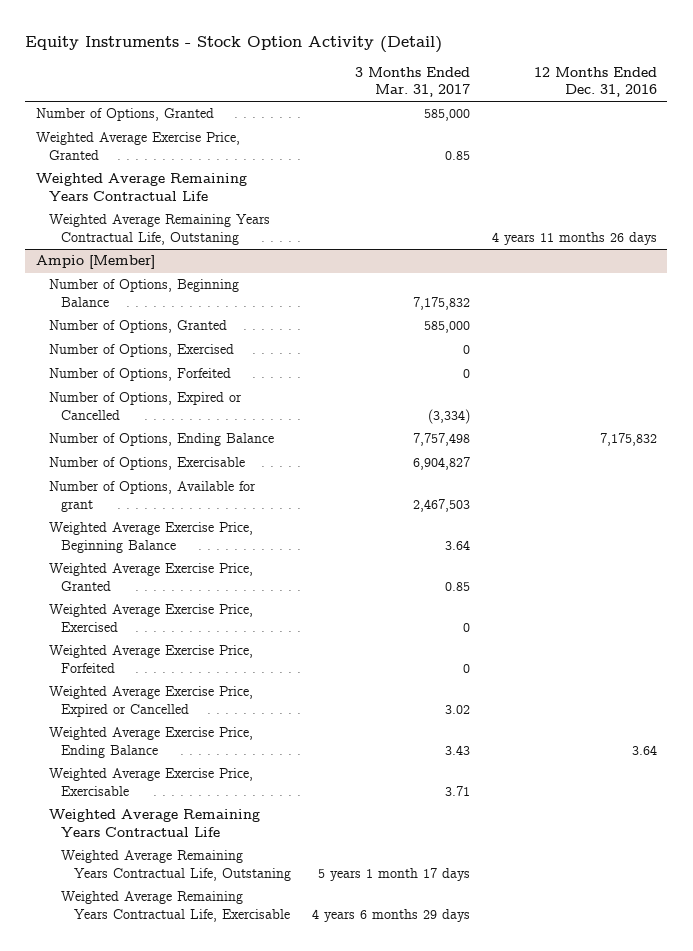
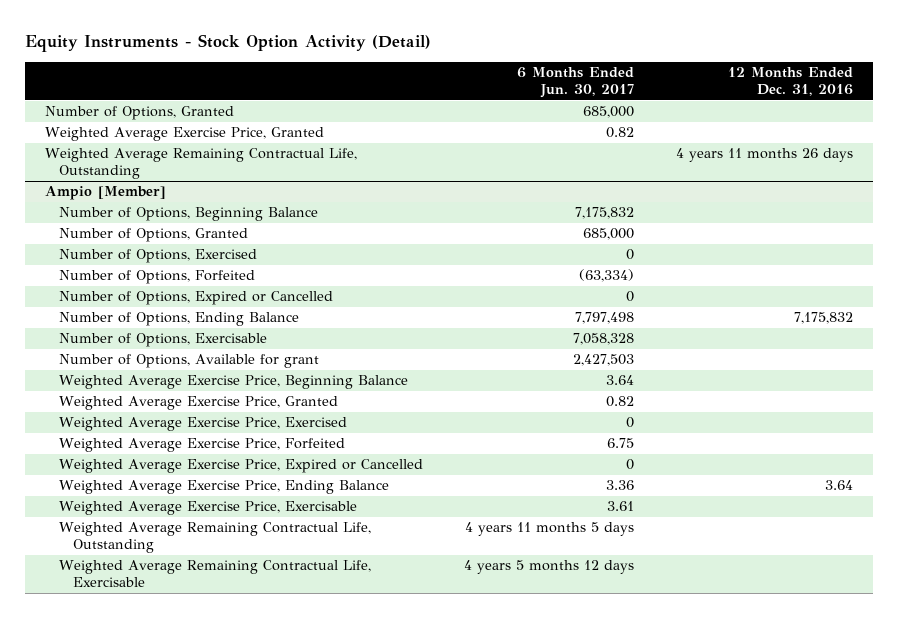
[355,66,471,98] 3 Months Ended Mar. 31, 2017 -> none
none -> [517,67,635,99] 6 Months Ended Jun. 30, 2017
[36,173,248,201] Weighted Average Remaining Years Contractual Life -> none
[48,214,270,245] Weighted Average Remaining Years Contractual Life, Outstaning -> [45,148,358,180] Weighted Average Remaining Contractual Life, Outstanding
[48,809,260,837] Weighted Average Remaining Years Contractual Life -> none
[61,850,291,881] Weighted Average Remaining Years Contractual Life, Outstaning -> [59,522,372,554] Weighted Average Remaining Contractual Life, Outstanding
[61,891,290,922] Weighted Average Remaining Years Contractual Life, Exercisable -> [59,560,372,588] Weighted Average Remaining Contractual Life, Exercisable

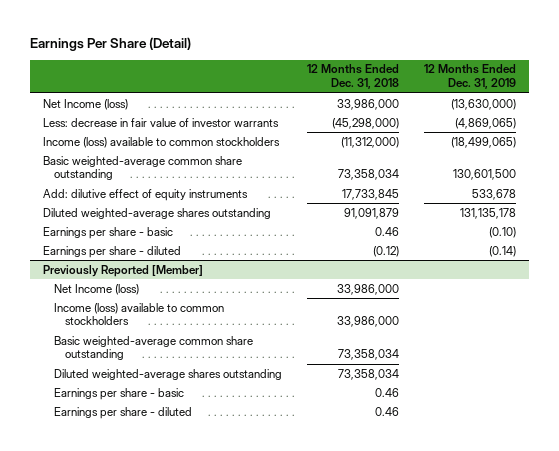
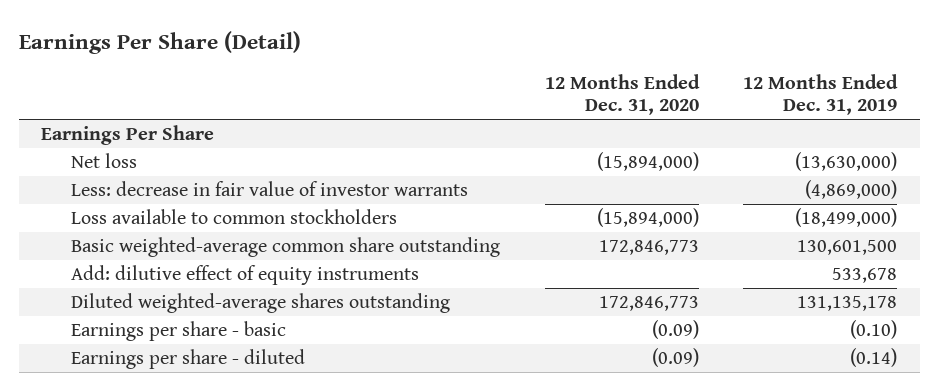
[307,64,400,90] 12 Months Ended Dec. 31, 2018 -> none
none -> [544,73,700,116] 12 Months Ended Dec. 31, 2020
none -> [41,125,215,146] Earnings Per Share
[43,98,129,110] Net Income (loss) -> [70,153,137,169] Net loss
[455,117,517,129] (4,869,065) -> [805,180,898,200] (4,869,000)
[43,136,281,148] Income (loss) available to common stockholders -> [70,209,397,225] Loss available to common stockholders
[451,136,517,148] (18,499,065) -> [795,208,898,228] (18,499,000)
[43,264,204,277] Previously Reported [Member] -> none
[54,283,140,295] Net Income (loss) -> none
[54,302,225,326] Income (loss) available to common stockholders -> none
[54,335,254,361] Basic weighted-average common share outstanding -> none
[54,368,283,380] Diluted weighted-average shares outstanding -> none
[54,387,185,400] Earnings per share - basic -> none
[54,406,193,419] Earnings per share - diluted -> none

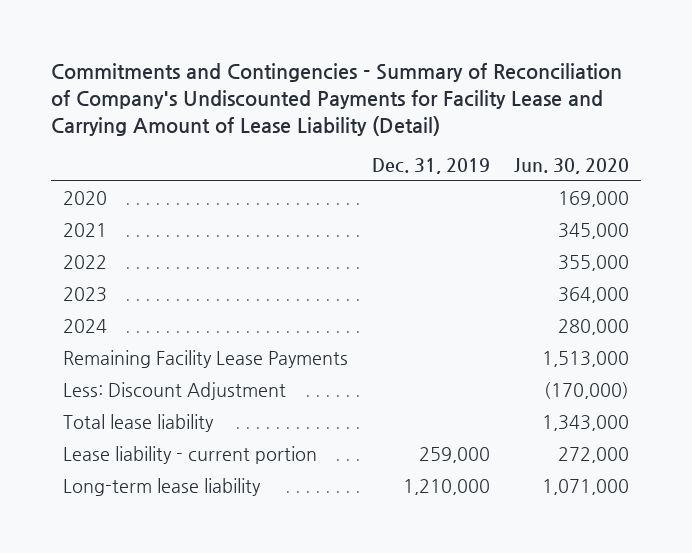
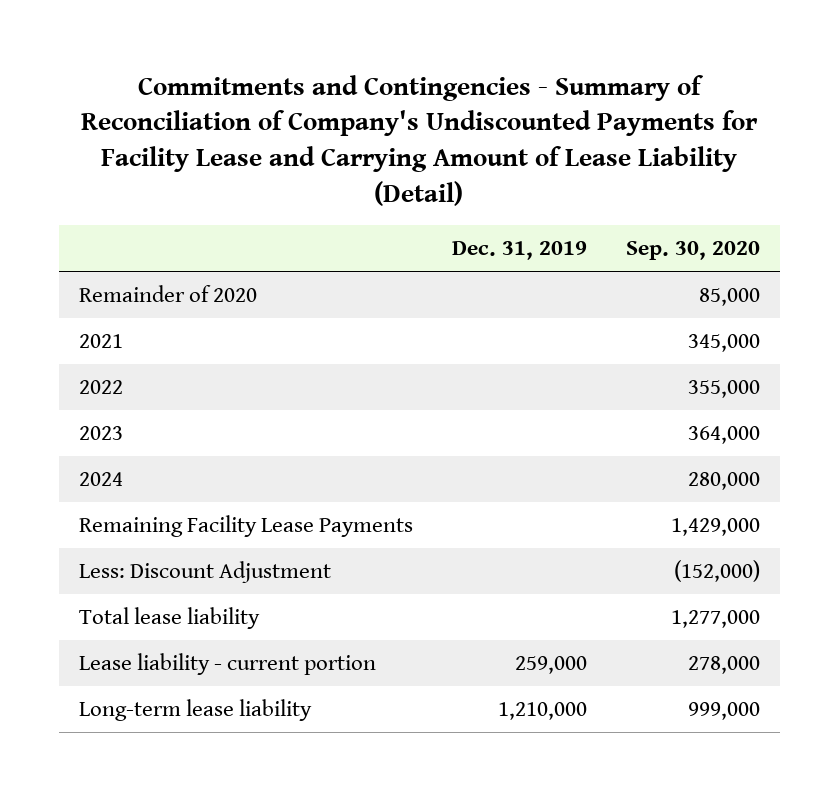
[513,157,629,174] Jun. 30, 2020 -> none
none -> [626,241,761,261] Sep. 30, 2020
[62,190,107,205] 2020 -> [78,285,257,303] Remainder of 2020

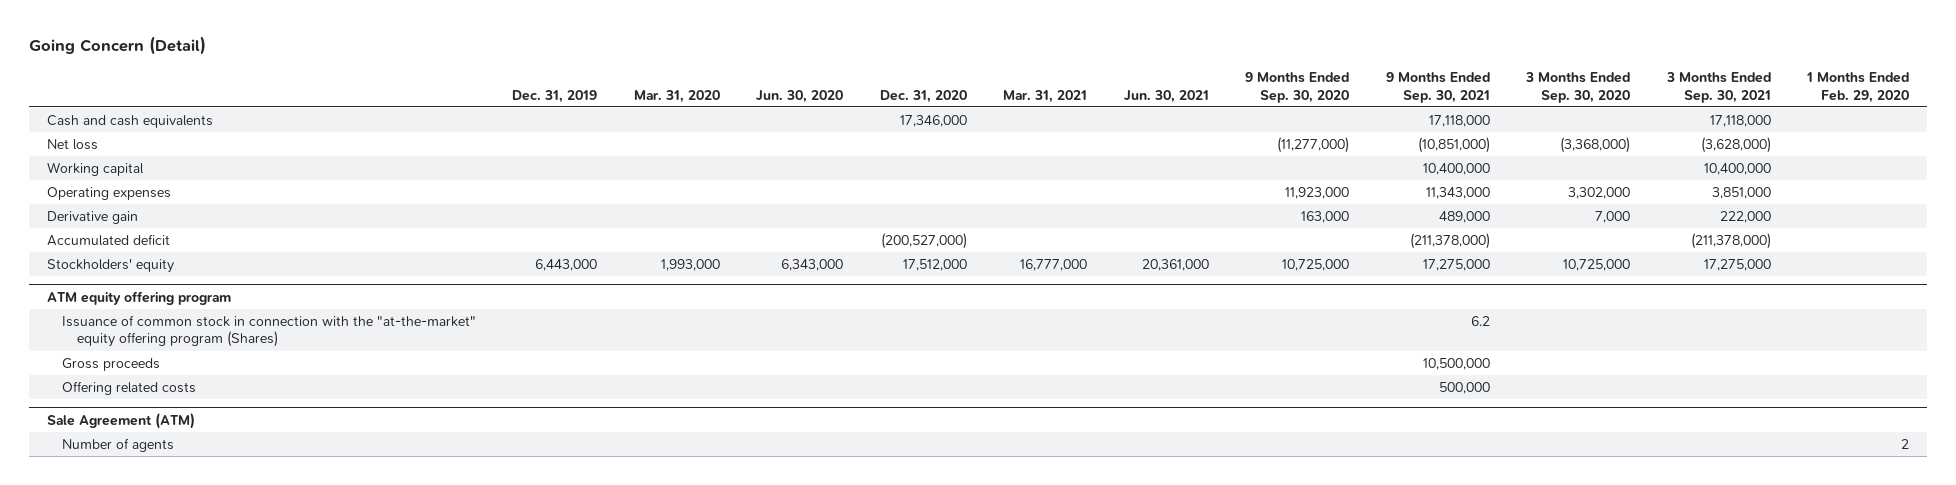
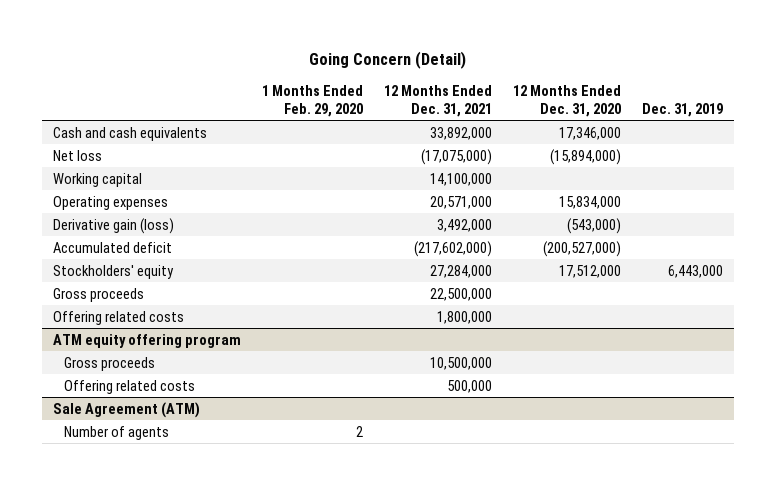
[633,89,720,103] Mar. 31, 2020 -> none
[756,89,844,103] Jun. 30, 2020 -> none
[879,89,967,103] Dec. 31, 2020 -> none
[1003,89,1088,103] Mar. 31, 2021 -> none
[1123,89,1209,103] Jun. 30, 2021 -> none
[1245,72,1350,103] 9 Months Ended Sep. 30, 2020 -> none
[1385,72,1490,103] 9 Months Ended Sep. 30, 2021 -> none
[1525,72,1631,103] 3 Months Ended Sep. 30, 2020 -> none
[1665,72,1771,103] 3 Months Ended Sep. 30, 2021 -> none
none -> [383,85,492,117] 12 Months Ended Dec. 31, 2021
none -> [512,85,621,117] 12 Months Ended Dec. 31, 2020
[47,211,139,225] Derivative gain -> [52,217,174,234] Derivative gain (loss)
none -> [52,287,144,302] Gross proceeds
none -> [52,310,184,325] Offering related costs
[61,315,476,348] Issuance of common stock in connection with the "at-the-market" equity offering program (Shares) -> none

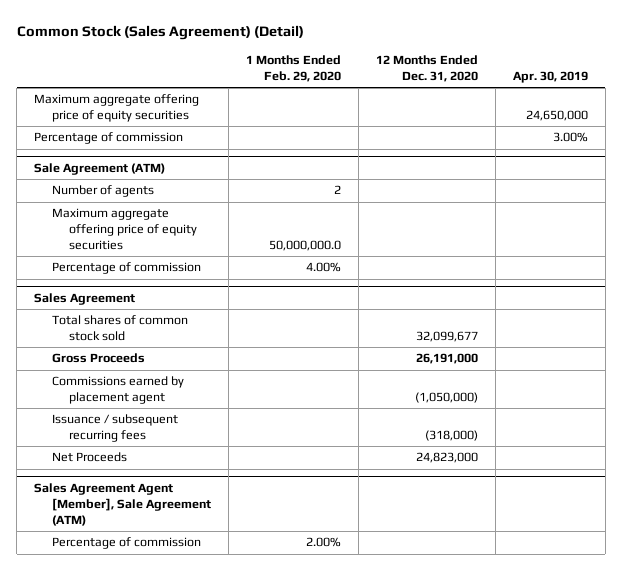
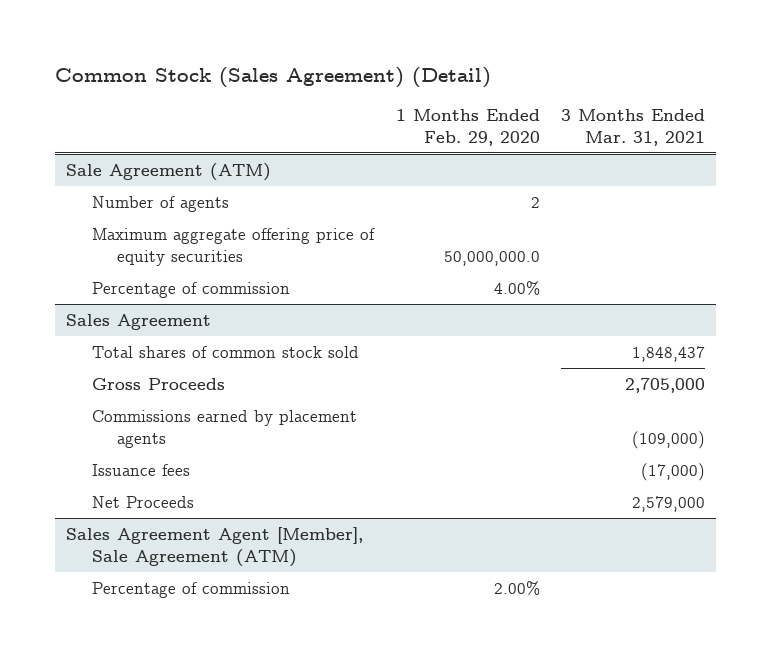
[375,55,478,82] 12 Months Ended Dec. 31, 2020 -> none
[512,70,588,83] Apr. 30, 2019 -> none
none -> [561,108,706,146] 3 Months Ended Mar. 31, 2021
[34,94,200,123] Maximum aggregate offering price of equity securities -> none
[34,132,184,145] Percentage of commission -> none
[51,376,184,405] Commissions earned by placement agent -> [91,409,357,448] Commissions earned by placement agents
[51,414,178,443] Issuance / subsequent recurring fees -> [91,463,190,476] Issuance fees

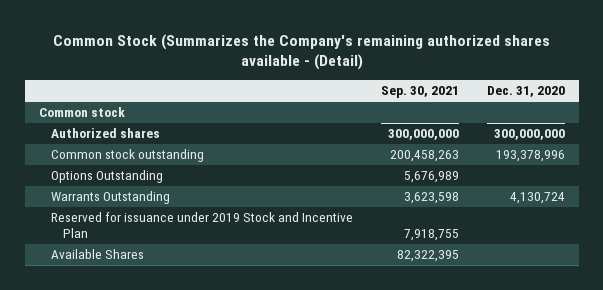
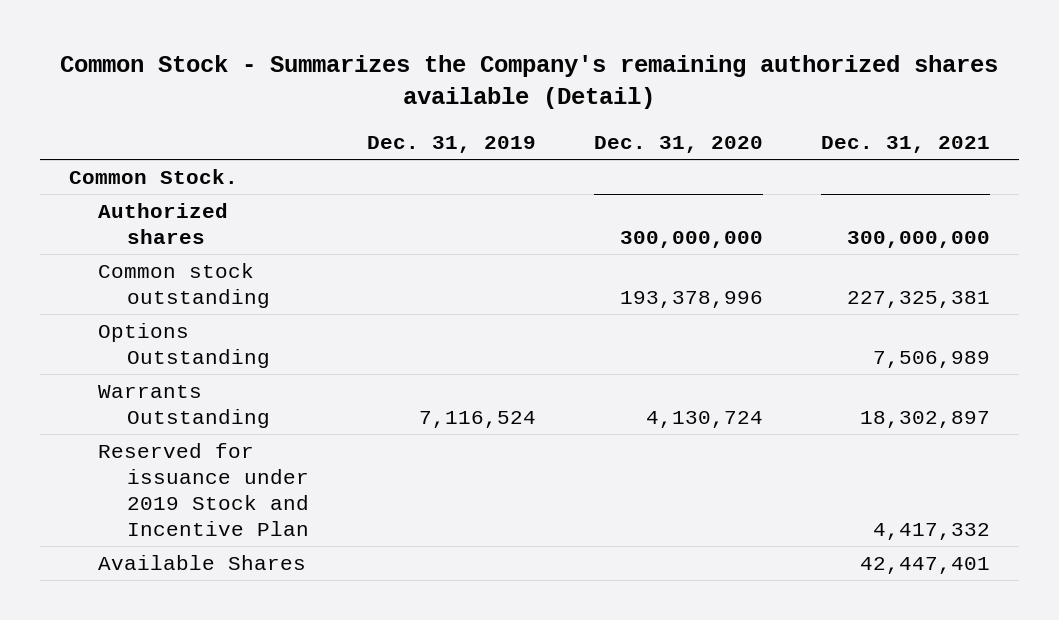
[52,33,550,71] Common Stock (Summarizes the Company's remaining authorized shares available - (Detail) -> [60,55,999,110] Common Stock - Summarizes the Company's remaining authorized shares available (Detail)
[380,86,459,99] Sep. 30, 2021 -> none
none -> [366,136,536,154] Dec. 31, 2019
none -> [820,136,990,154] Dec. 31, 2021
[38,107,125,118] Common stock -> [68,168,238,184] Common Stock.

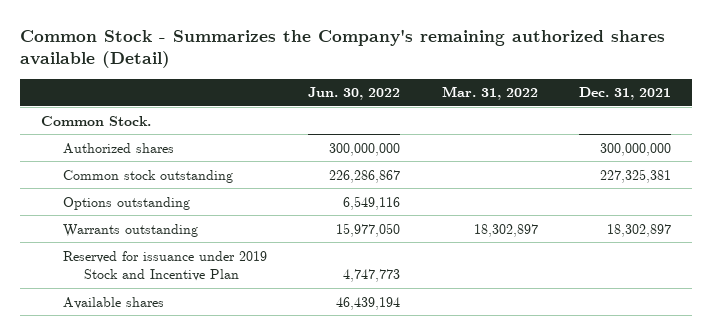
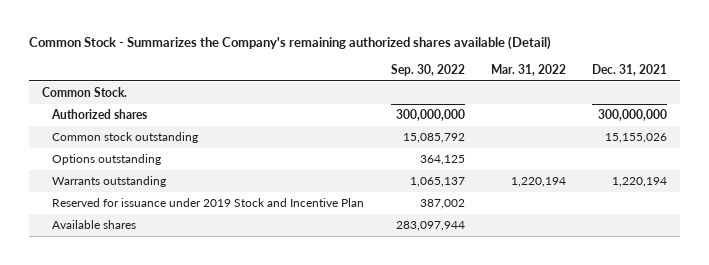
[308,87,401,101] Jun. 30, 2022 -> none
none -> [390,63,465,76] Sep. 30, 2022
[600,168,672,183] 227,325,381 -> [605,133,668,144] 15,155,026
[473,223,538,237] 18,302,897 -> [510,177,566,188] 1,220,194
[607,223,672,237] 18,302,897 -> [612,177,668,188] 1,220,194

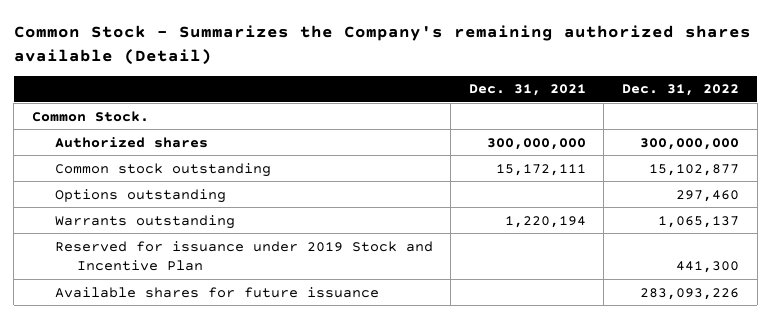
[390,63,465,76] Sep. 30, 2022 -> none
[490,63,566,76] Mar. 31, 2022 -> none
none -> [621,84,739,97] Dec. 31, 2022
[605,133,668,144] 15,155,026 -> [495,163,586,176] 15,172,111
[52,220,137,230] Available shares -> [54,286,379,298] Available shares for future issuance

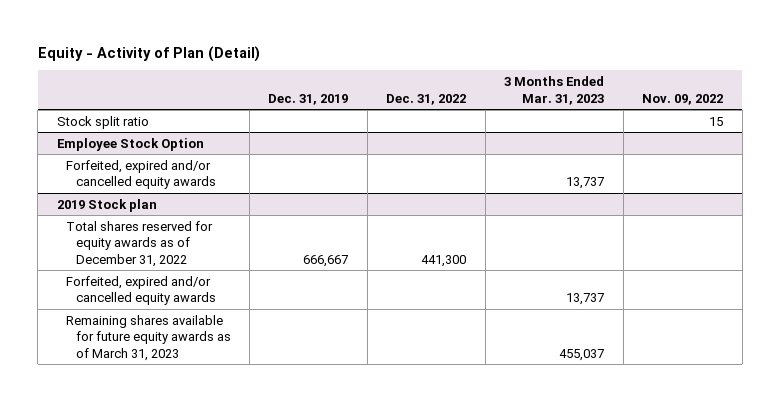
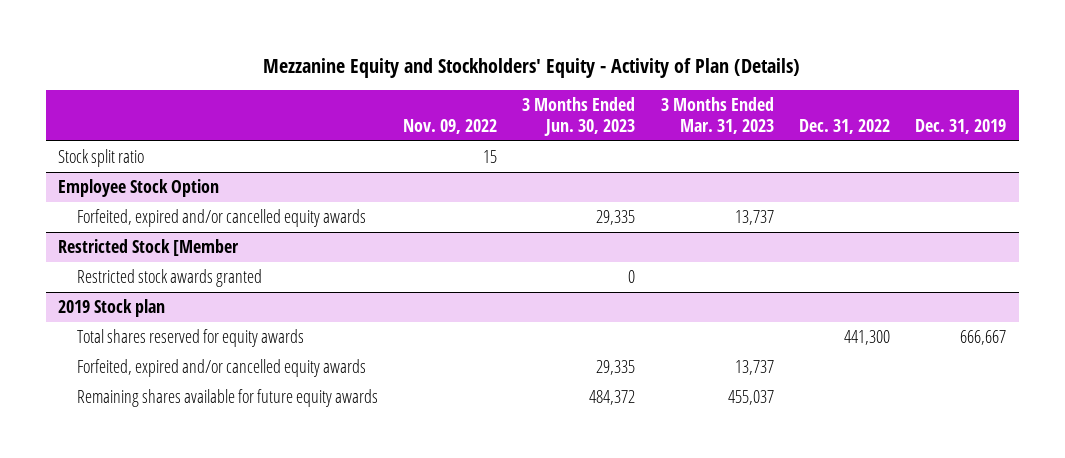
[37,45,260,62] Equity - Activity of Plan (Detail) -> [263,57,801,78] Mezzanine Equity and Stockholders' Equity - Activity of Plan (Details)
none -> [522,97,636,137] 3 Months Ended Jun. 30, 2023
none -> [58,239,240,257] Restricted Stock [Member
none -> [76,269,262,288] Restricted stock awards granted
[66,220,214,267] Total shares reserved for equity awards as of December 31, 2022 -> [76,329,304,348] Total shares reserved for equity awards
[66,314,231,361] Remaining shares available for future equity awards as of March 31, 2023 -> [76,389,378,408] Remaining shares available for future equity awards

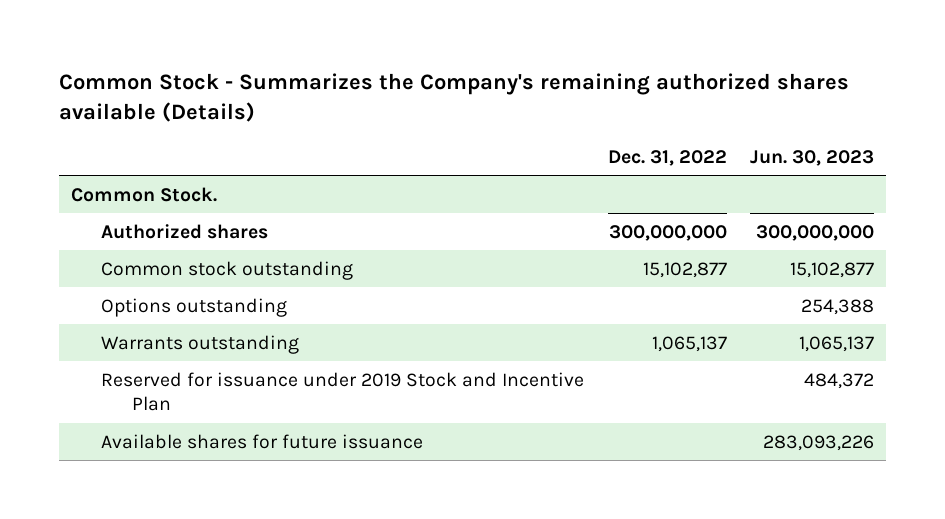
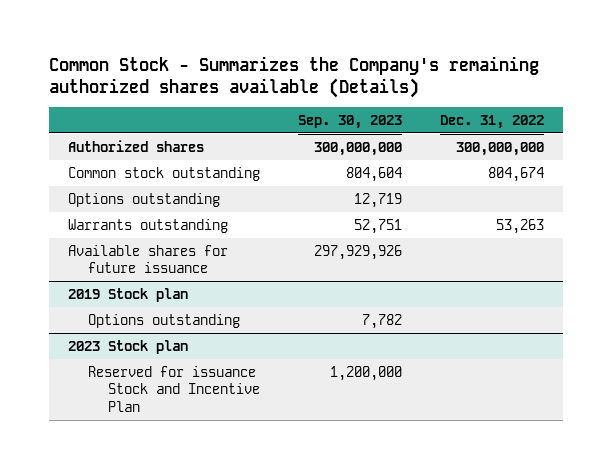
[749,150,874,167] Jun. 30, 2023 -> none
none -> [297,114,402,129] Sep. 30, 2023
[70,186,217,202] Common Stock. -> none
[642,261,727,278] 15,102,877 -> [487,166,544,182] 804,674
[101,371,585,412] Reserved for issuance under 2019 Stock and Incentive Plan -> none
[651,335,727,352] 1,065,137 -> [495,218,544,234] 53,263
none -> [67,287,188,302] 2019 Stock plan
none -> [87,313,240,328] Options outstanding
none -> [67,339,188,354] 2023 Stock plan
none -> [87,365,260,412] Reserved for issuance Stock and Incentive Plan

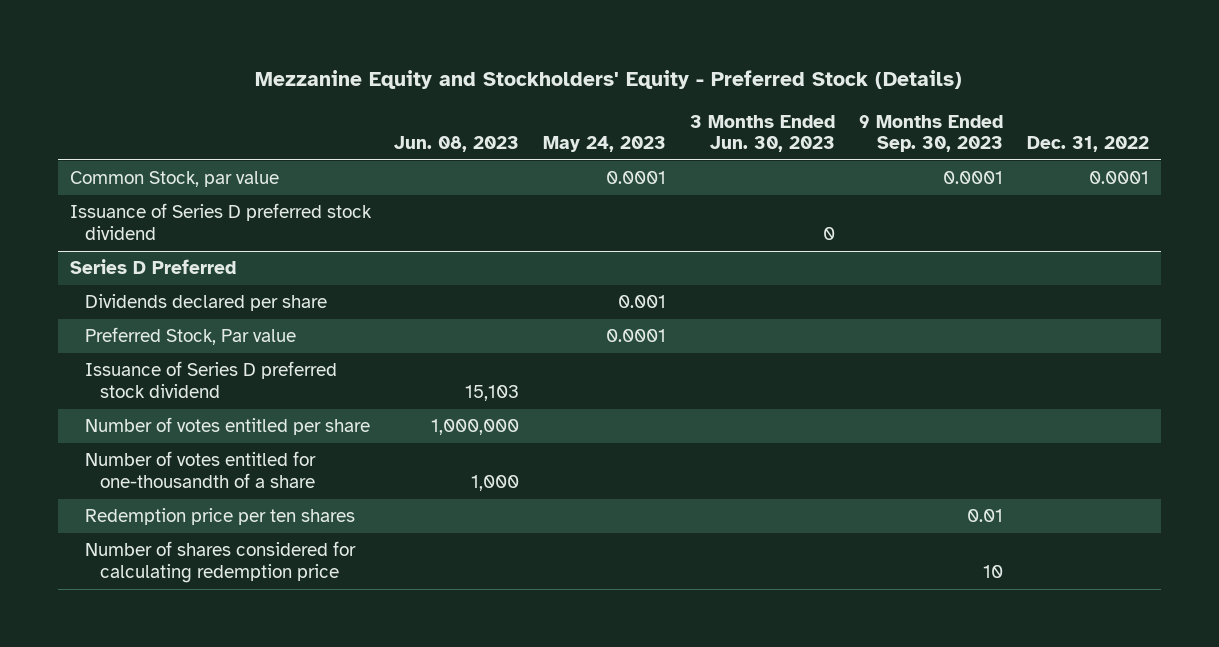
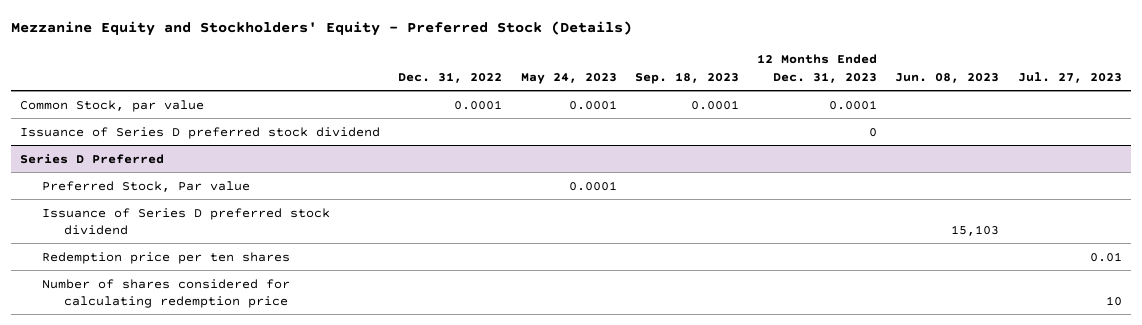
[690,114,836,153] 3 Months Ended Jun. 30, 2023 -> none
[859,114,1004,153] 9 Months Ended Sep. 30, 2023 -> none
none -> [634,71,739,84] Sep. 18, 2023
none -> [757,54,878,83] 12 Months Ended Dec. 31, 2023
none -> [1017,71,1122,83] Jul. 27, 2023
[84,294,327,312] Dividends declared per share -> none
[84,417,370,436] Number of votes entitled per share -> none
[84,451,316,488] Number of votes entitled for one-thousandth of a share -> none

